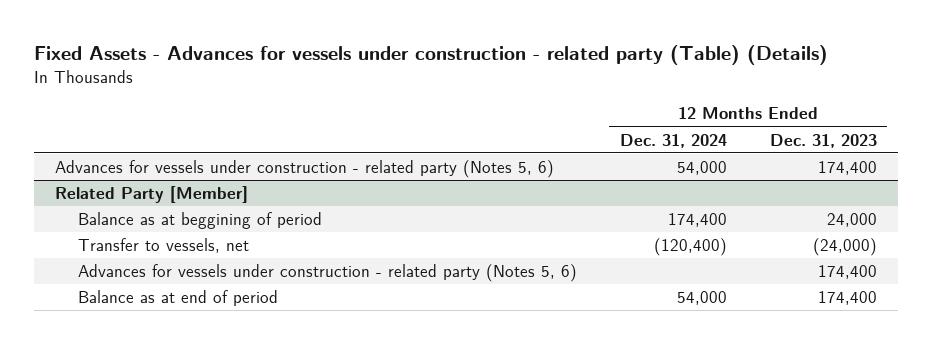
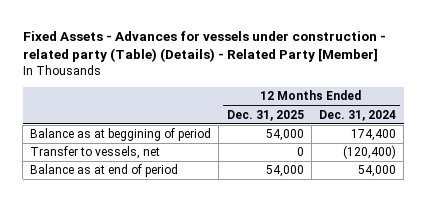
[34,45,829,66] Fixed Assets - Advances for vessels under construction - related party (Table) (Details) -> [22,30,386,63] Fixed Assets - Advances for vessels under construction - related party (Table) (Details) - Related Party [Member]
[769,133,877,148] Dec. 31, 2023 -> none
none -> [226,109,304,121] Dec. 31, 2025
[55,160,555,179] Advances for vessels under construction - related party (Notes 5, 6) -> none
[55,186,249,204] Related Party [Member] -> none
[78,264,578,283] Advances for vessels under construction - related party (Notes 5, 6) -> none

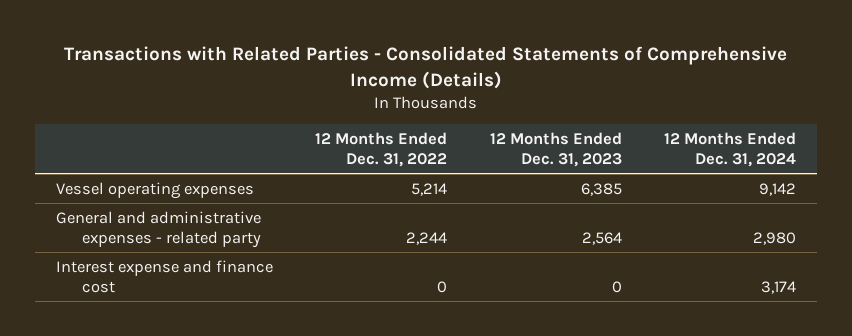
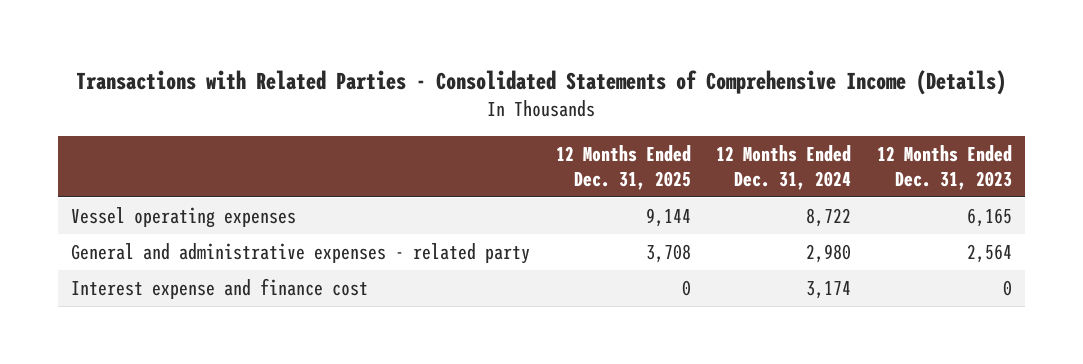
[315,131,448,168] 12 Months Ended Dec. 31, 2022 -> none
none -> [555,144,691,190] 12 Months Ended Dec. 31, 2025
[580,182,622,196] 6,385 -> [966,207,1012,227] 6,165
[758,182,796,196] 9,142 -> [806,207,852,227] 8,722

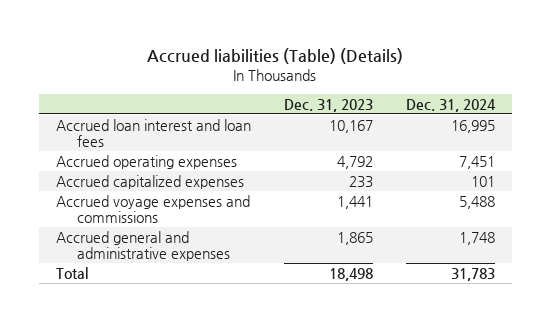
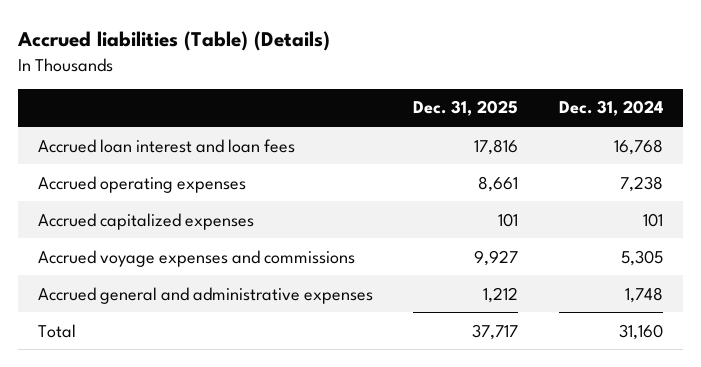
[283,98,373,112] Dec. 31, 2023 -> none
none -> [413,100,519,117] Dec. 31, 2025
[450,119,495,133] 16,995 -> [613,138,663,155] 16,768
[458,155,495,169] 7,451 -> [619,175,663,192] 7,238
[458,195,495,209] 5,488 -> [620,249,663,266] 5,305
[450,267,495,281] 31,783 -> [618,323,663,340] 31,160

